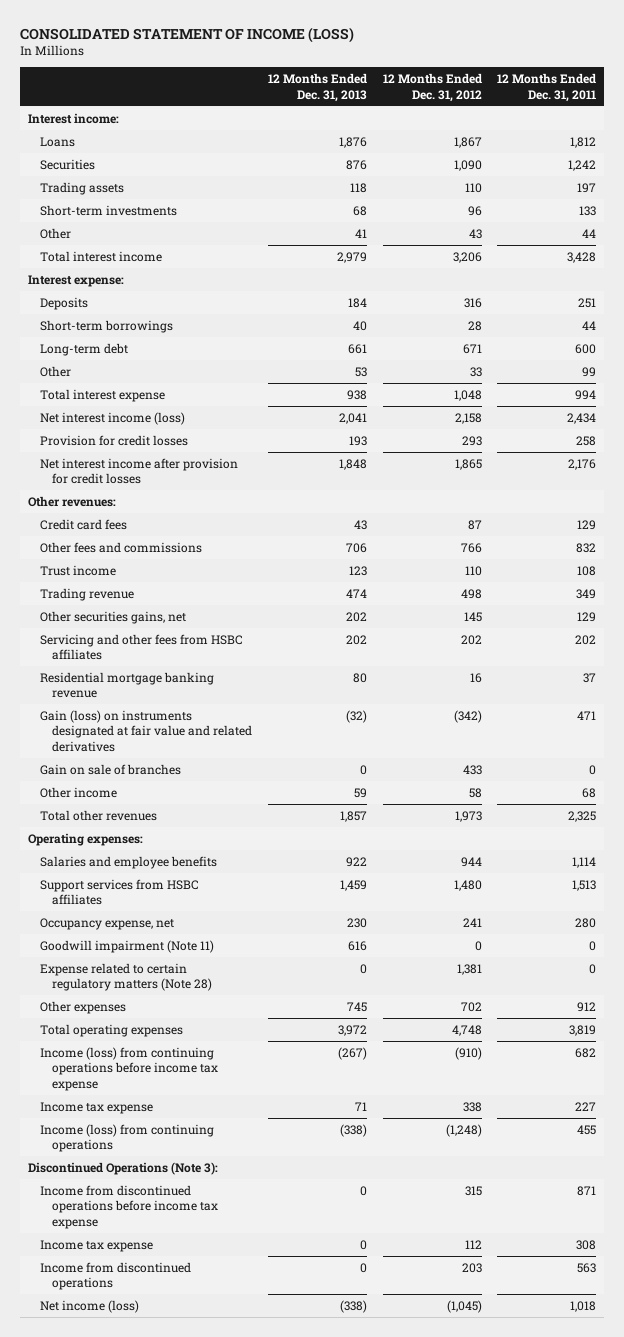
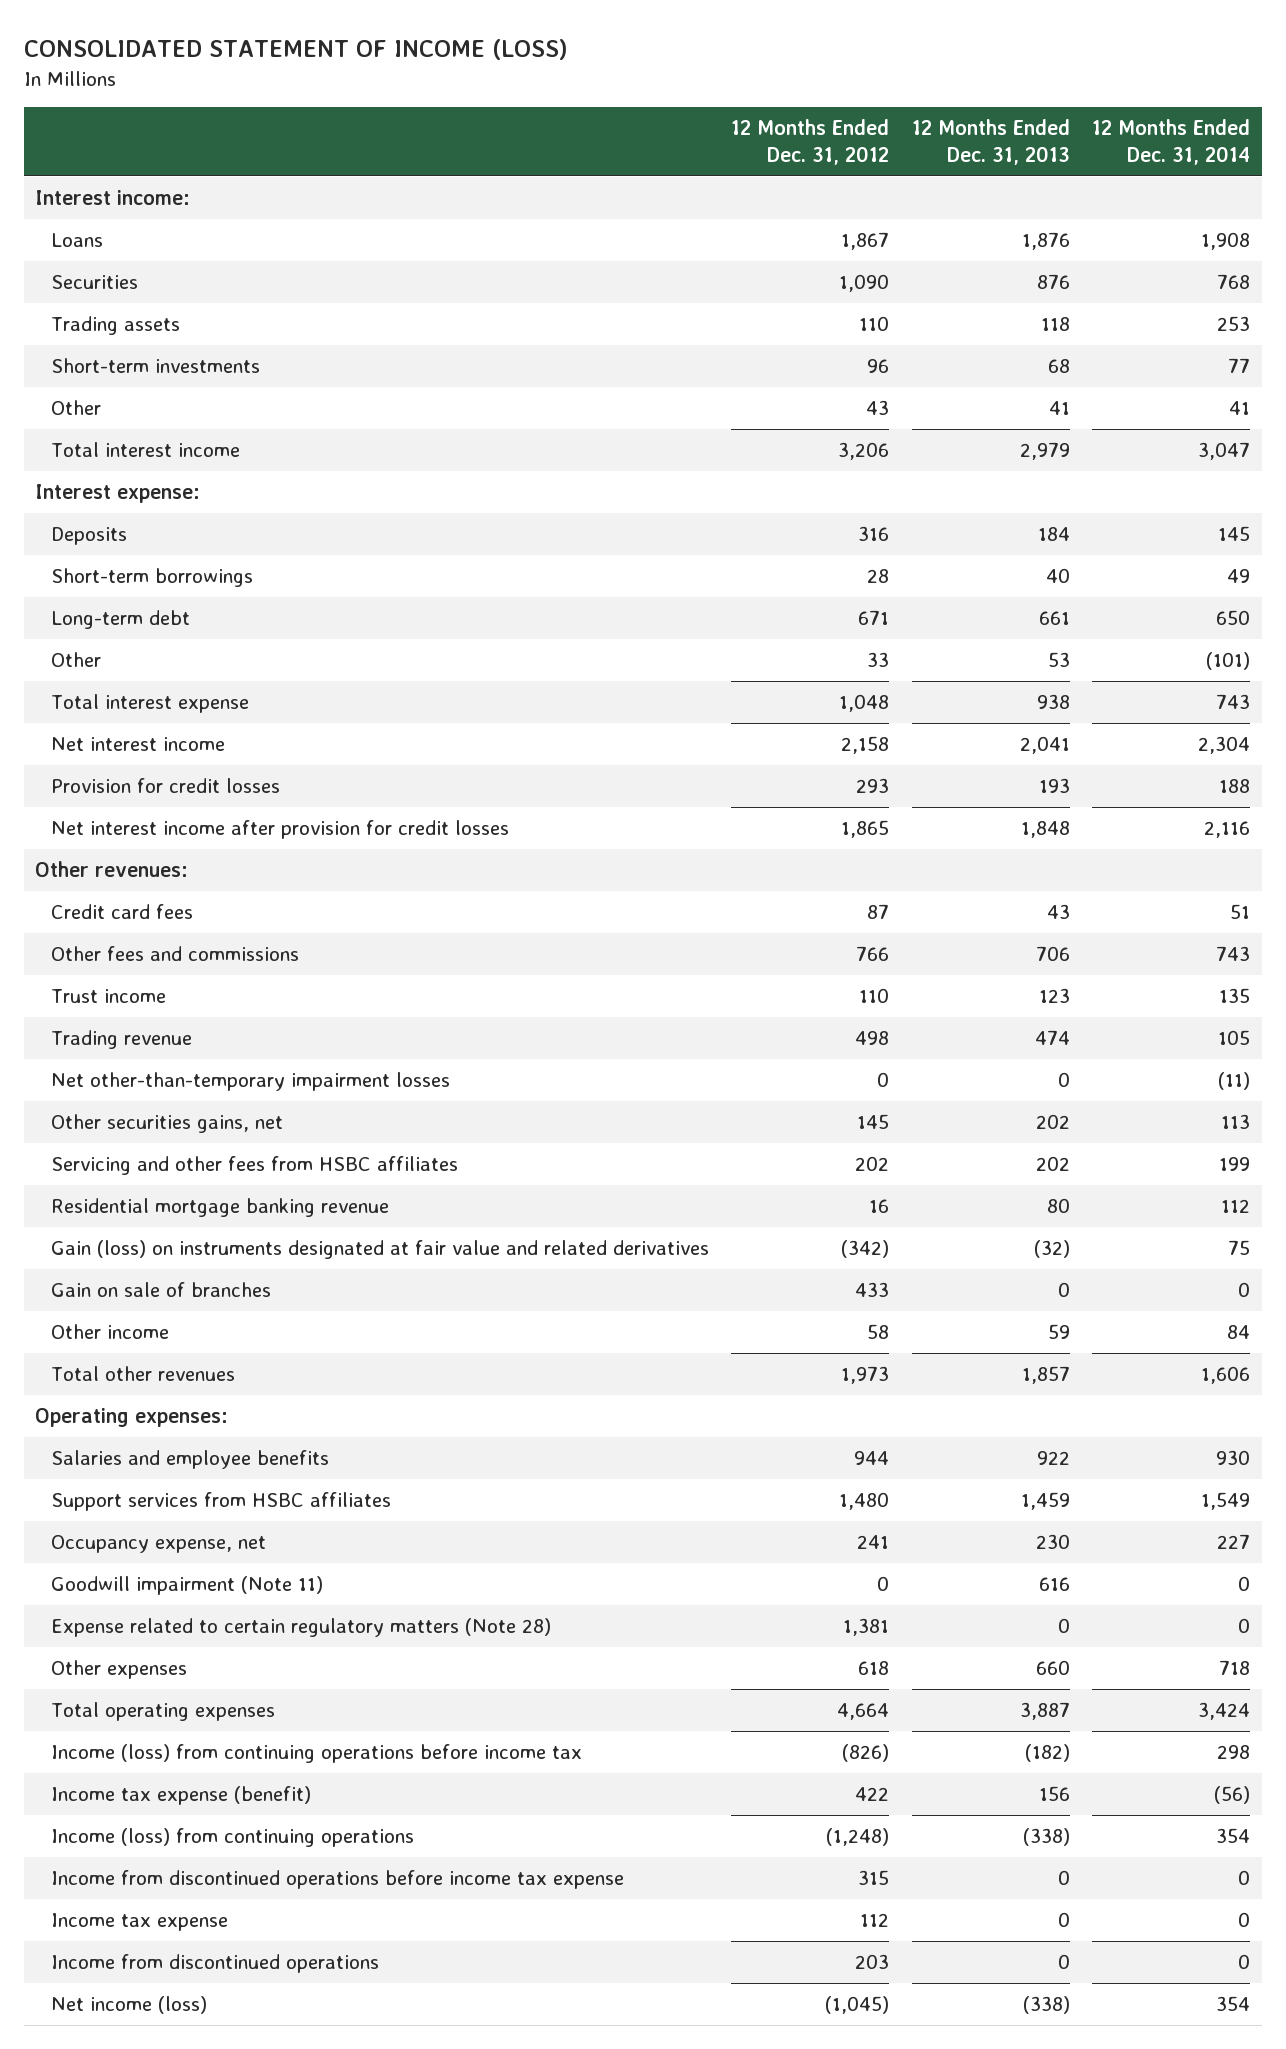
[497,73,597,102] 12 Months Ended Dec. 31, 2011 -> none
none -> [1092,119,1251,165] 12 Months Ended Dec. 31, 2014
[39,411,185,425] Net interest income (loss) -> [50,737,225,752] Net interest income
none -> [50,1072,450,1092] Net other-than-temporary impairment losses
[346,1001,367,1012] 745 -> [1035,1660,1070,1676] 660
[460,1001,482,1012] 702 -> [858,1661,890,1676] 618
[337,1024,367,1036] 3,972 -> [1019,1702,1070,1721] 3,887
[451,1024,482,1036] 4,748 -> [837,1703,890,1721] 4,664
[39,1046,219,1092] Income (loss) from continuing operations before income tax expense -> [50,1744,582,1764] Income (loss) from continuing operations before income tax
[337,1046,367,1060] (267) -> [1024,1744,1070,1763] (182)
[454,1046,482,1060] (910) -> [842,1744,890,1763] (826)
[39,1101,153,1114] Income tax expense -> [50,1786,311,1806] Income tax expense (benefit)
[354,1101,367,1111] 71 -> [1038,1786,1070,1802] 156
[462,1101,482,1112] 338 -> [855,1787,890,1802] 422
[27,1161,218,1175] Discontinued Operations (Note 3): -> none

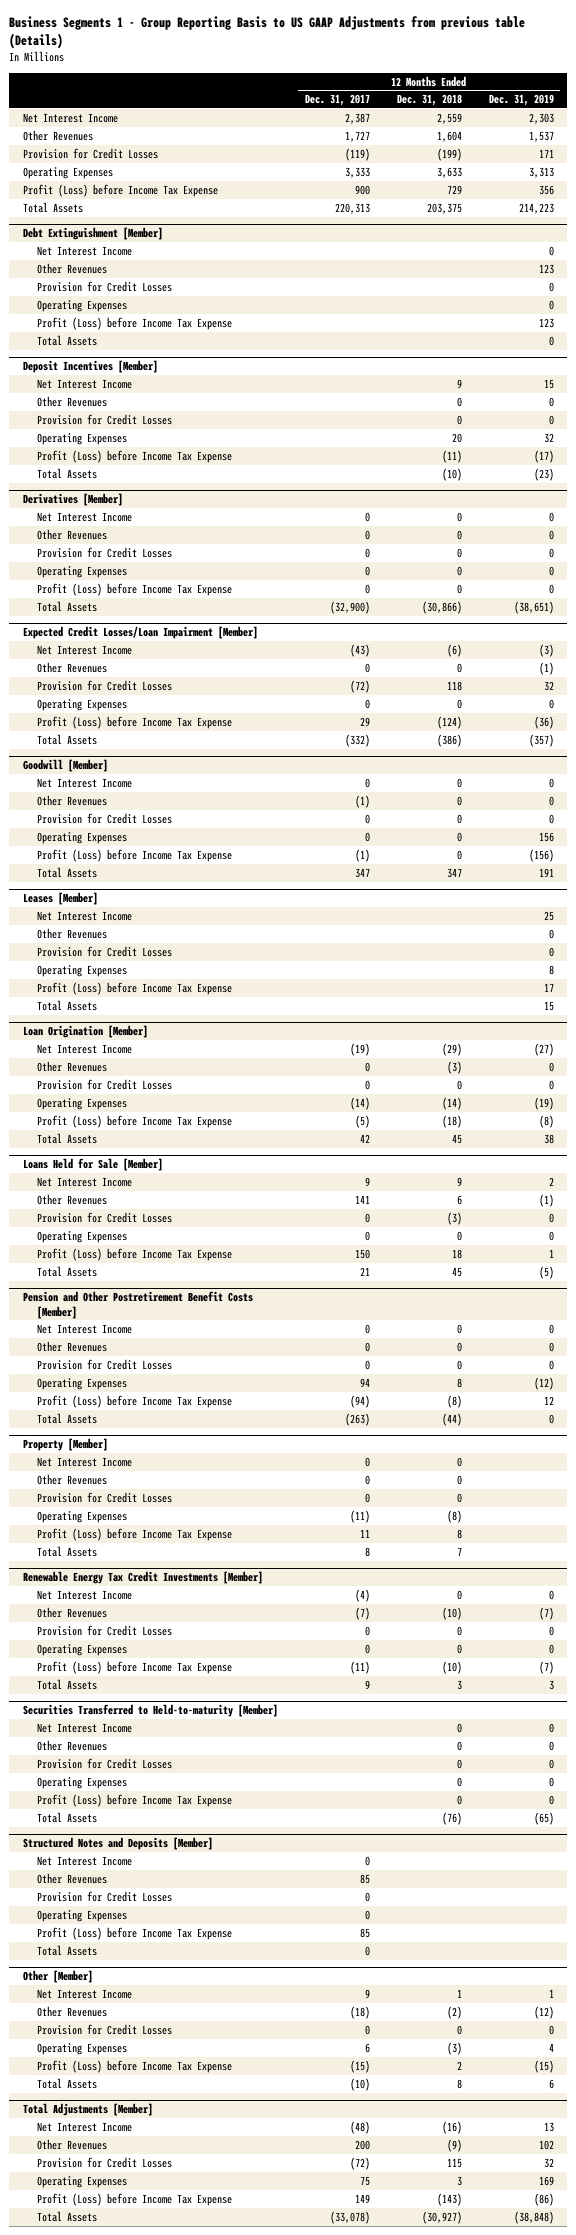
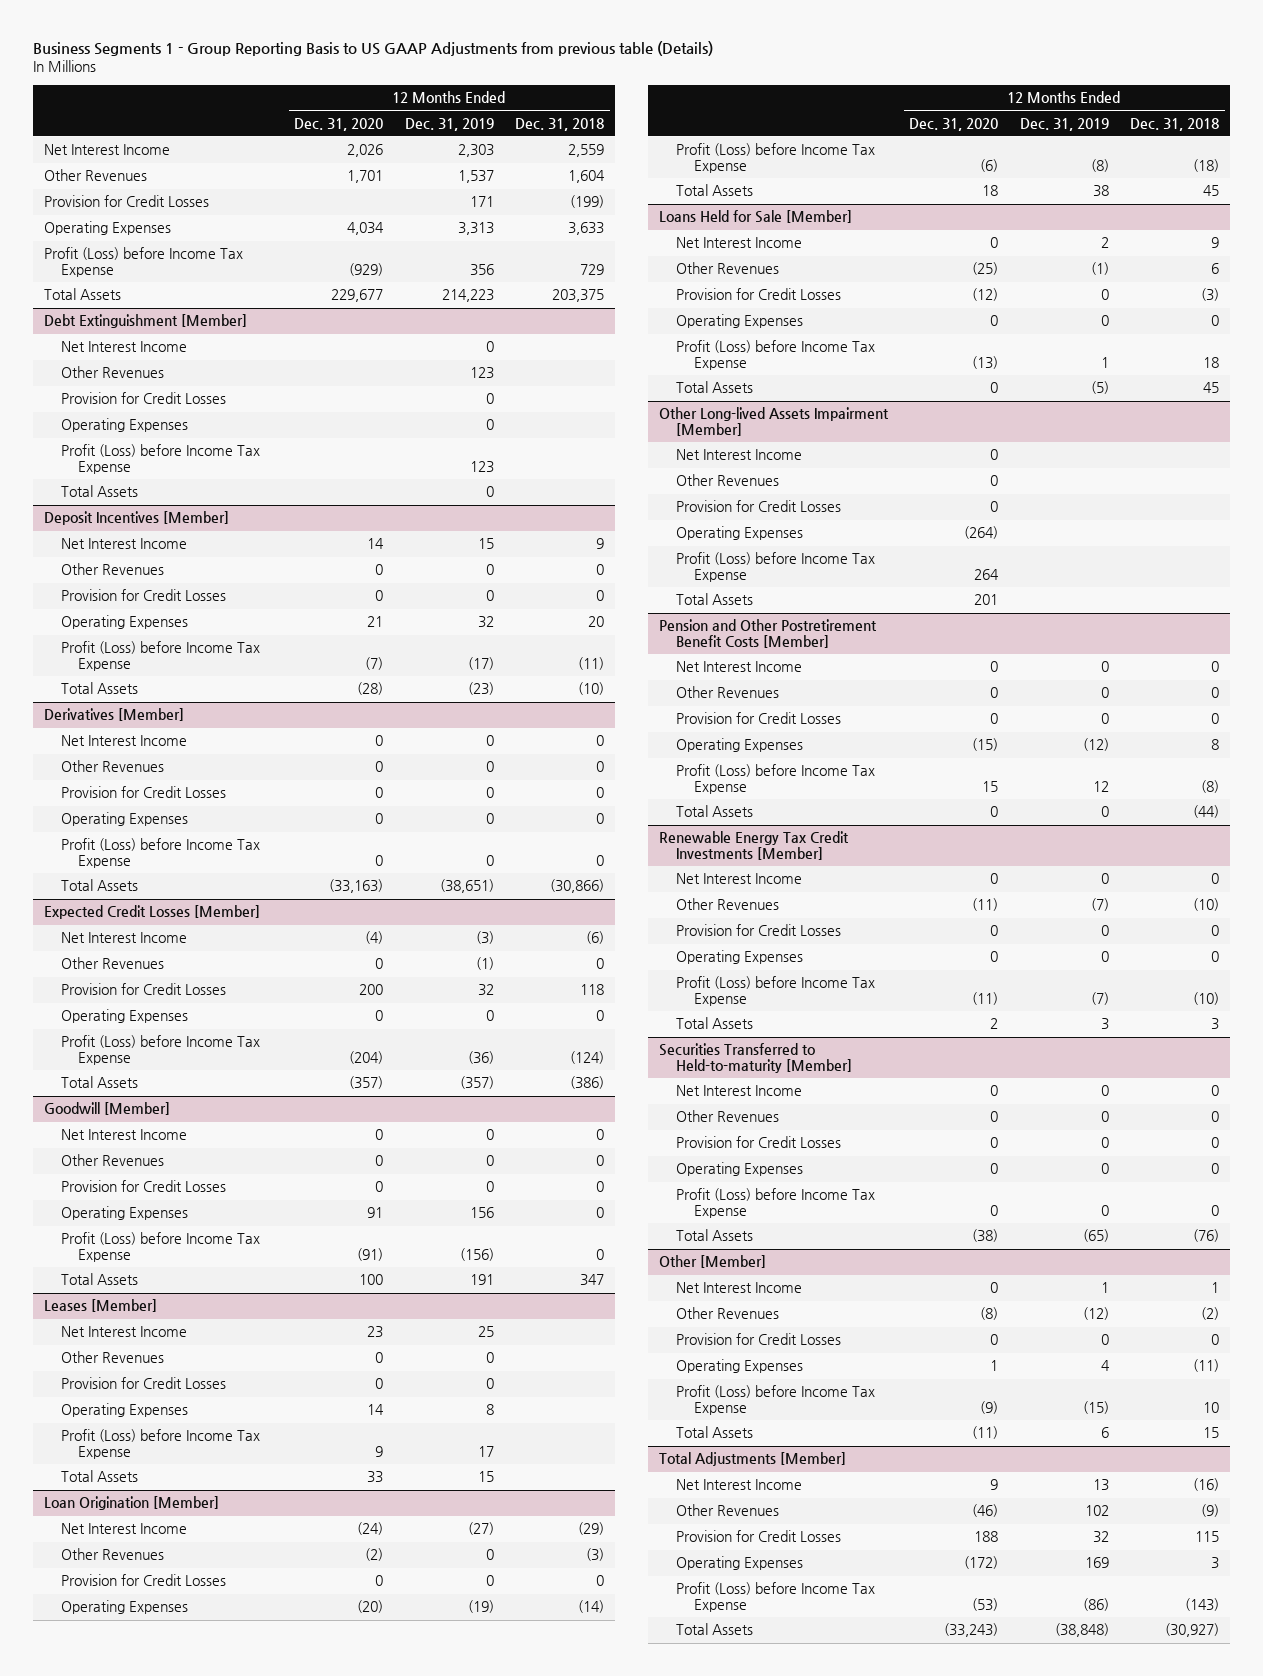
[304,94,370,107] Dec. 31, 2017 -> none
none -> [294,117,384,131] Dec. 31, 2020
[22,626,258,640] Expected Credit Losses/Loan Impairment [Member] -> [43,905,260,920] Expected Credit Losses [Member]
none -> [658,407,889,436] Other Long-lived Assets Impairment [Member]
none -> [676,449,803,461] Net Interest Income
none -> [676,474,780,487] Other Revenues
none -> [676,500,842,513] Provision for Credit Losses
none -> [676,526,804,541] Operating Expenses
none -> [676,552,876,582] Profit (Loss) before Income Tax Expense
none -> [676,593,754,606] Total Assets
[22,1438,108,1452] Property [Member] -> none
[37,1456,133,1467] Net Interest Income -> none
[37,1473,108,1485] Other Revenues -> none
[37,1491,173,1503] Provision for Credit Losses -> none
[37,1510,128,1523] Operating Expenses -> none
[37,1527,233,1541] Profit (Loss) before Income Tax Expense -> none
[37,1545,98,1557] Total Assets -> none
[22,1837,213,1851] Structured Notes and Deposits [Member] -> none
[37,1855,133,1866] Net Interest Income -> none
[37,1872,108,1884] Other Revenues -> none
[37,1890,173,1902] Provision for Credit Losses -> none
[37,1909,128,1922] Operating Expenses -> none
[37,1926,233,1940] Profit (Loss) before Income Tax Expense -> none
[37,1944,98,1956] Total Assets -> none
[446,2041,462,2055] (3) -> [1193,1359,1220,1373] (11)
[456,2060,462,2070] 2 -> [1203,1401,1220,1413] 10
[456,2078,462,2089] 8 -> [1203,1427,1220,1439] 15

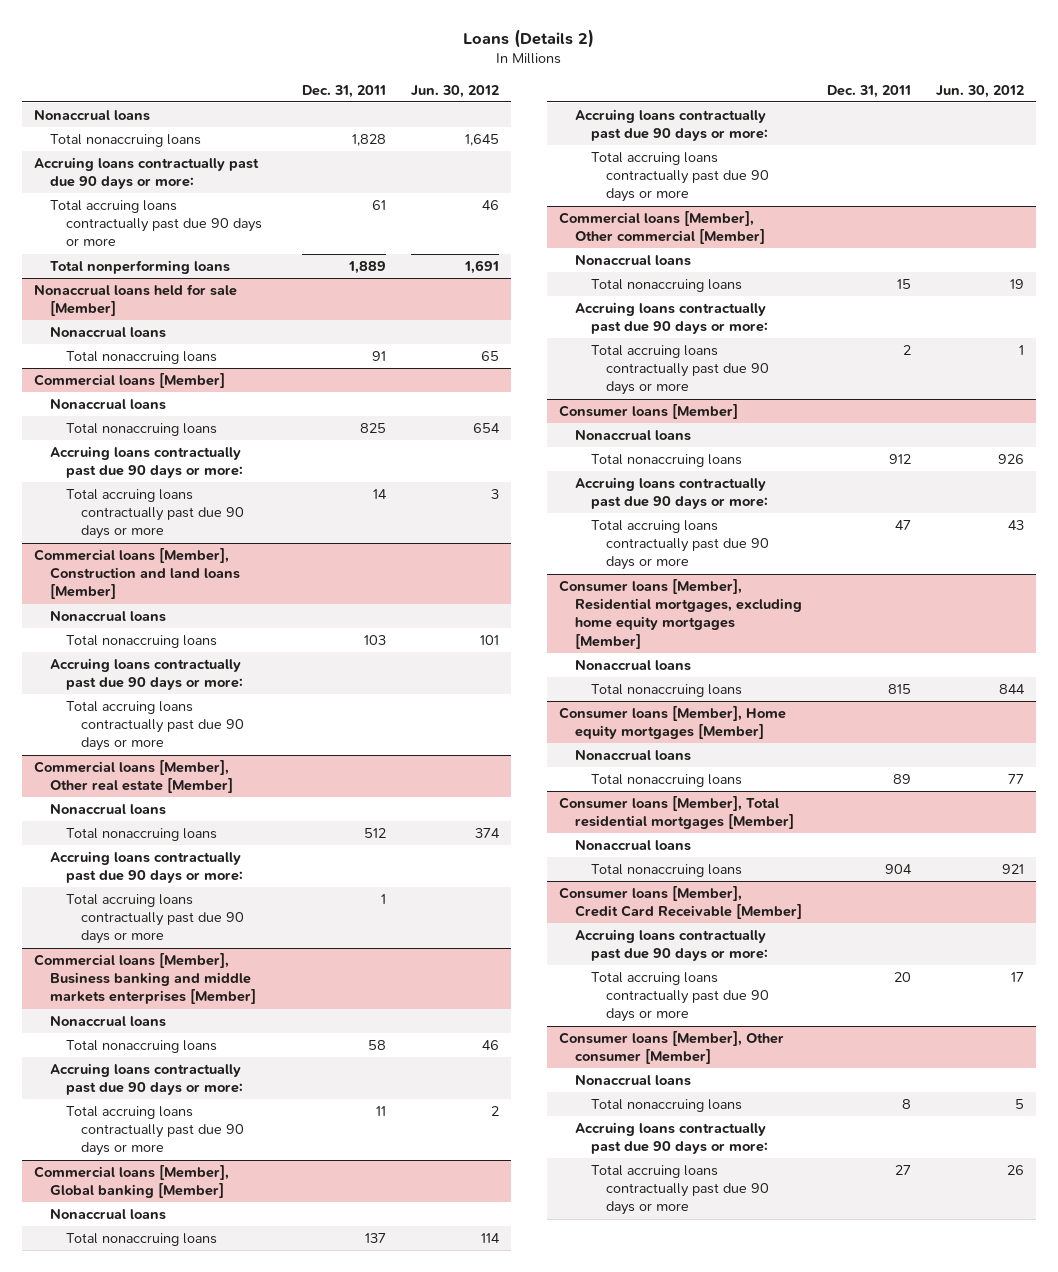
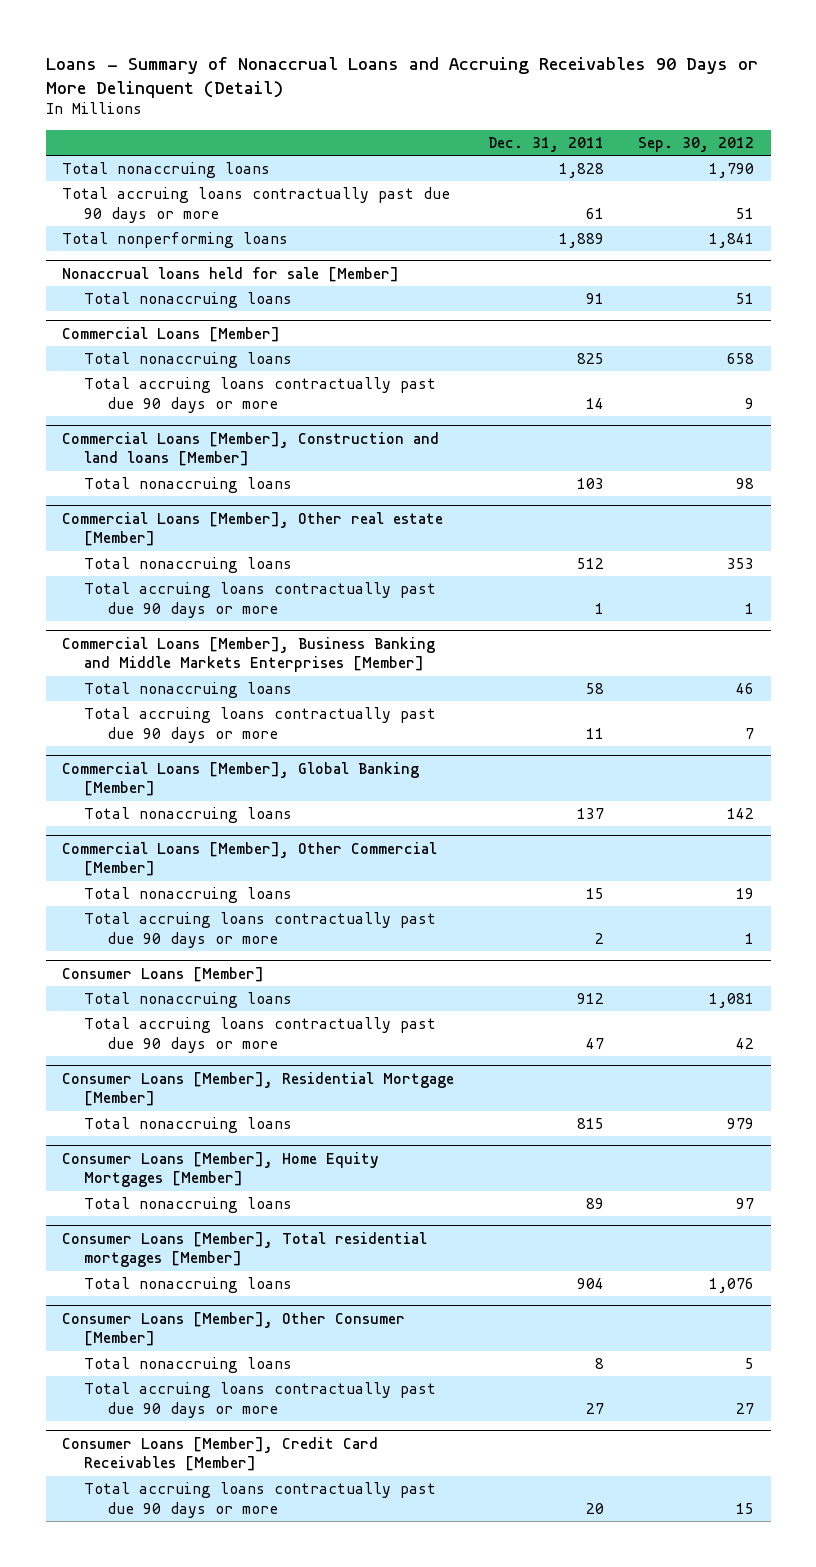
[462,29,594,49] Loans (Details 2) -> [45,56,758,98] Loans - Summary of Nonaccrual Loans and Accruing Receivables 90 Days or More Delinquent (Detail)
[410,84,499,98] Jun. 30, 2012 -> none
none -> [637,136,754,152] Sep. 30, 2012
[34,109,151,121] Nonaccrual loans -> none
[34,156,260,190] Accruing loans contractually past due 90 days or more: -> none
[49,326,166,338] Nonaccrual loans -> none
[49,398,166,410] Nonaccrual loans -> none
[34,372,226,388] Commercial loans [Member] -> [62,326,281,342] Commercial Loans [Member]
[49,445,243,479] Accruing loans contractually past due 90 days or more: -> none
[49,610,166,622] Nonaccrual loans -> none
[34,547,240,600] Commercial loans [Member], Construction and land loans [Member] -> [62,431,440,467] Commercial Loans [Member], Construction and land loans [Member]
[49,657,243,691] Accruing loans contractually past due 90 days or more: -> none
[65,700,245,752] Total accruing loans contractually past due 90 days or more -> none
[49,803,166,815] Nonaccrual loans -> none
[34,759,233,794] Commercial loans [Member], Other real estate [Member] -> [62,511,444,547] Commercial Loans [Member], Other real estate [Member]
[49,850,243,884] Accruing loans contractually past due 90 days or more: -> none
[49,1015,166,1027] Nonaccrual loans -> none
[34,952,256,1005] Commercial loans [Member], Business banking and middle markets enterprises [Member] -> [62,636,436,673] Commercial Loans [Member], Business Banking and Middle Markets Enterprises [Member]
[49,1062,243,1096] Accruing loans contractually past due 90 days or more: -> none
[49,1208,166,1220] Nonaccrual loans -> none
[34,1164,230,1199] Commercial loans [Member], Global banking [Member] -> [62,761,420,797] Commercial Loans [Member], Global Banking [Member]
[574,108,768,142] Accruing loans contractually past due 90 days or more: -> none
[590,151,770,203] Total accruing loans contractually past due 90 days or more -> none
[574,254,691,266] Nonaccrual loans -> none
[559,210,765,245] Commercial loans [Member], Other commercial [Member] -> [62,841,438,877] Commercial Loans [Member], Other Commercial [Member]
[574,301,768,335] Accruing loans contractually past due 90 days or more: -> none
[574,429,691,441] Nonaccrual loans -> none
[559,403,739,419] Consumer loans [Member] -> [62,966,265,982] Consumer Loans [Member]
[574,476,768,510] Accruing loans contractually past due 90 days or more: -> none
[559,578,802,649] Consumer loans [Member], Residential mortgages, excluding home equity mortgages [Member] -> none
[574,659,691,671] Nonaccrual loans -> none
none -> [62,1071,455,1107] Consumer Loans [Member], Residential Mortgage [Member]
[574,749,691,761] Nonaccrual loans -> none
[559,705,787,740] Consumer loans [Member], Home equity mortgages [Member] -> [62,1151,380,1188] Consumer Loans [Member], Home Equity Mortgages [Member]
[574,839,691,851] Nonaccrual loans -> none
[559,795,794,830] Consumer loans [Member], Total residential mortgages [Member] -> [62,1231,428,1268] Consumer Loans [Member], Total residential mortgages [Member]
[559,885,802,920] Consumer loans [Member], Credit Card Receivable [Member] -> none
[574,928,768,962] Accruing loans contractually past due 90 days or more: -> none
[590,971,770,1023] Total accruing loans contractually past due 90 days or more -> none
[574,1074,691,1086] Nonaccrual loans -> none
[559,1030,785,1065] Consumer loans [Member], Other consumer [Member] -> [62,1311,406,1347] Consumer Loans [Member], Other Consumer [Member]
[574,1121,768,1155] Accruing loans contractually past due 90 days or more: -> none
none -> [62,1436,379,1472] Consumer Loans [Member], Credit Card Receivables [Member]
none -> [84,1481,437,1518] Total accruing loans contractually past due 90 days or more

